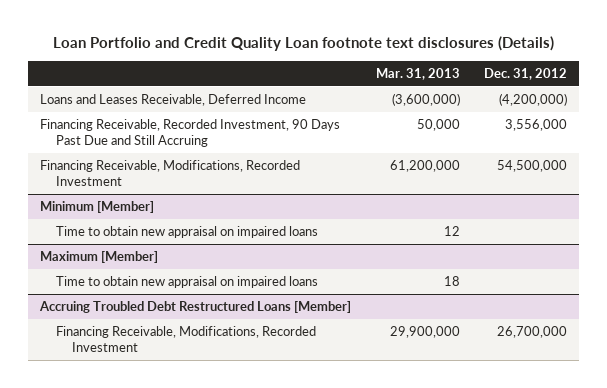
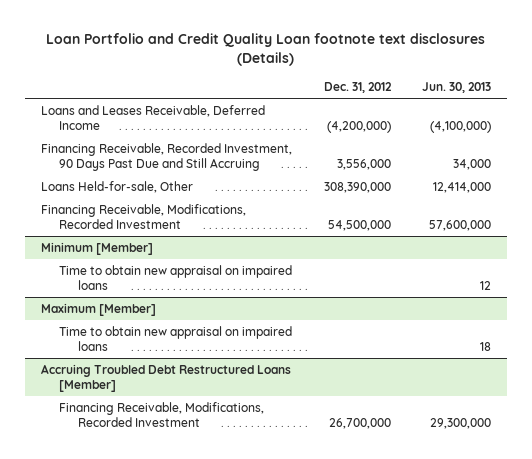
[375,67,460,80] Mar. 31, 2013 -> none
none -> [422,81,492,93] Jun. 30, 2013
none -> [41,181,194,194] Loans Held-for-sale, Other

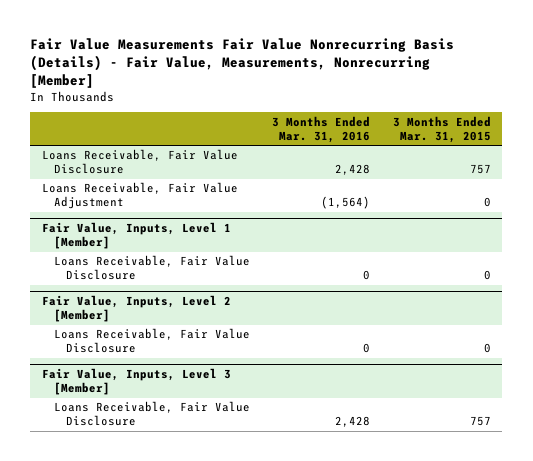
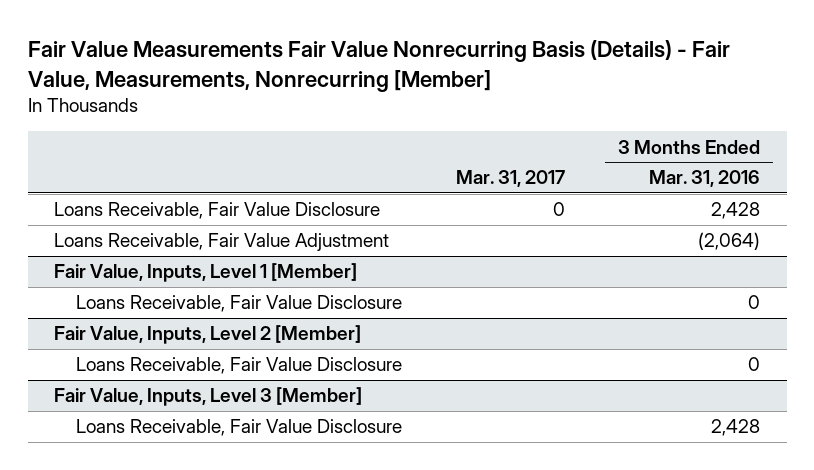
[393,115,492,143] 3 Months Ended Mar. 31, 2015 -> none
none -> [455,170,565,188] Mar. 31, 2017
[321,196,371,210] (1,564) -> [698,232,761,251] (2,064)

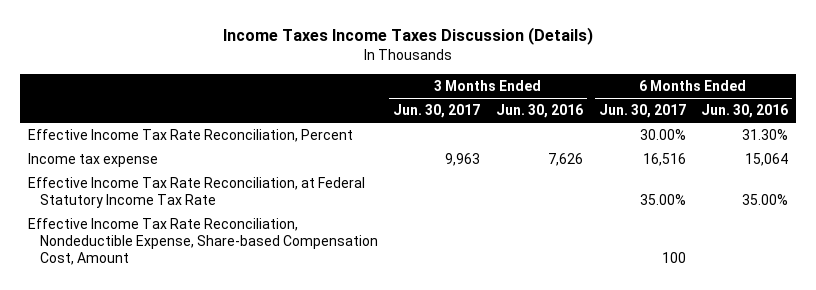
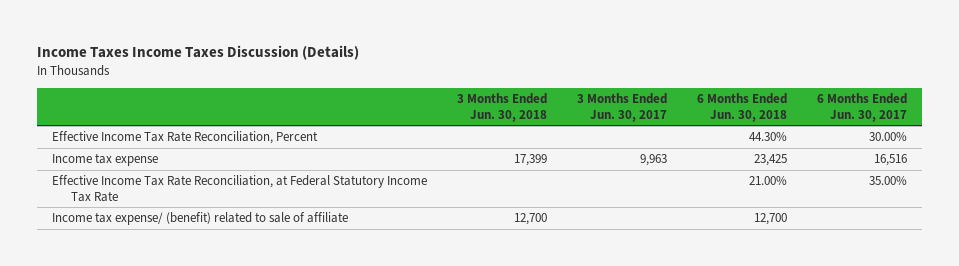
[495,104,583,119] Jun. 30, 2016 -> none
[701,104,789,119] Jun. 30, 2016 -> none
none -> [456,93,547,122] 3 Months Ended Jun. 30, 2018
none -> [697,93,788,122] 6 Months Ended Jun. 30, 2018
[27,217,378,265] Effective Income Tax Rate Reconciliation, Nondeductible Expense, Share-based Compensation Cost, Amount -> none
none -> [51,212,348,226] Income tax expense/ (benefit) related to sale of affiliate

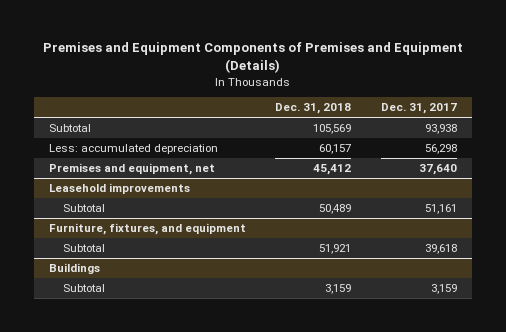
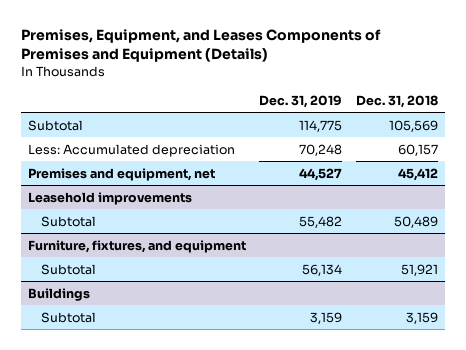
[42,42,463,74] Premises and Equipment Components of Premises and Equipment (Details) -> [20,29,381,63] Premises, Equipment, and Leases Components of Premises and Equipment (Details)
[380,103,457,115] Dec. 31, 2017 -> none
none -> [259,94,343,108] Dec. 31, 2019
[49,144,219,155] Less: accumulated depreciation -> [27,143,235,157] Less: Accumulated depreciation

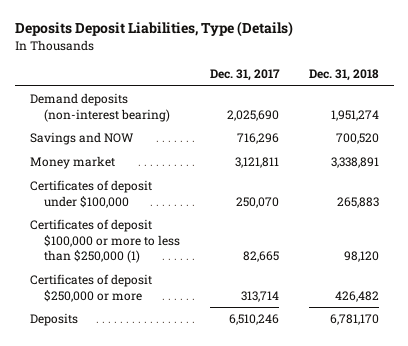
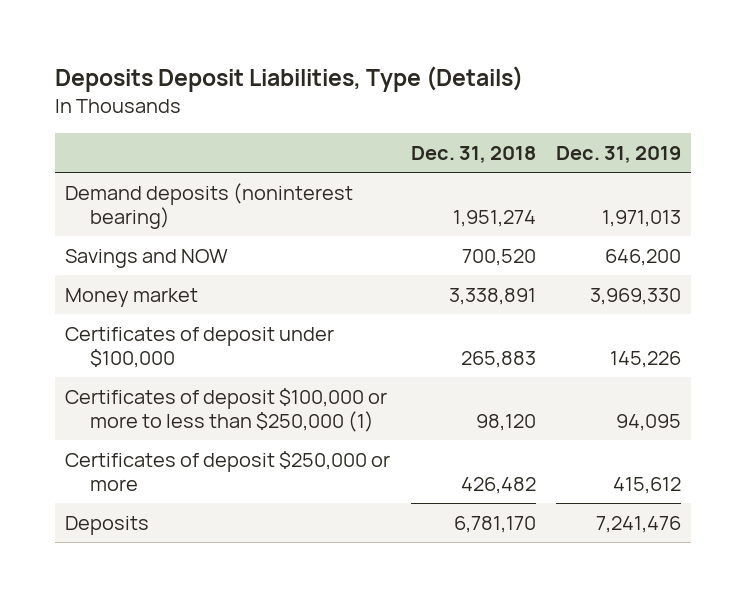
[210,69,281,82] Dec. 31, 2017 -> none
none -> [555,146,681,164] Dec. 31, 2019
[29,93,171,122] Demand deposits (non-interest bearing) -> [65,182,354,230] Demand deposits (noninterest bearing)

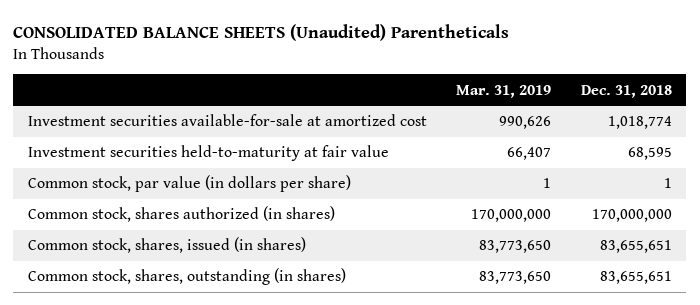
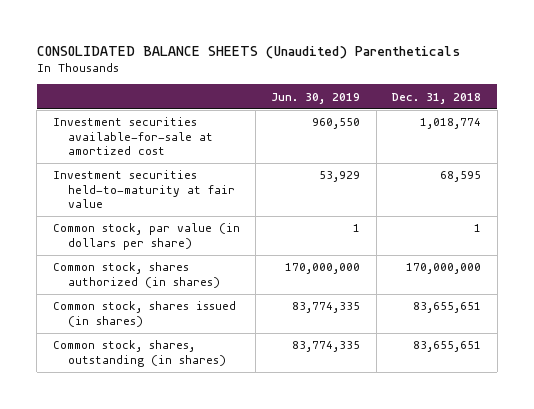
[456,84,552,98] Mar. 31, 2019 -> none
none -> [271,92,361,104] Jun. 30, 2019
[27,237,306,254] Common stock, shares, issued (in shares) -> [52,301,236,327] Common stock, shares issued (in shares)

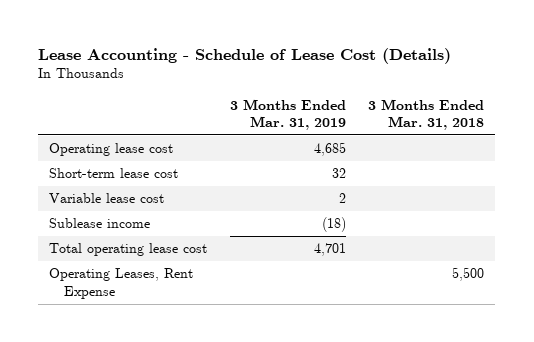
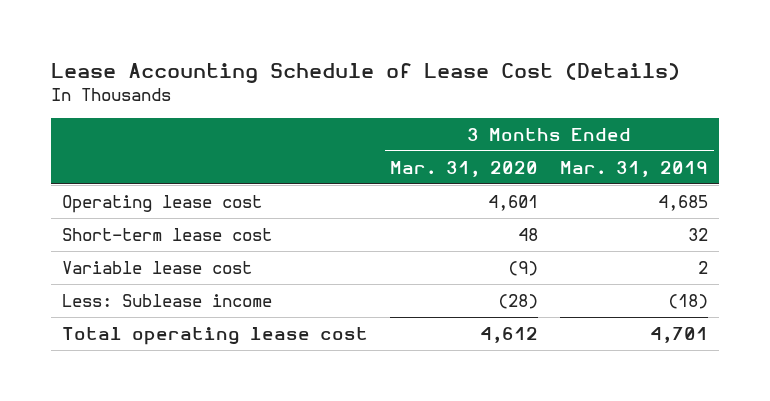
[38,47,452,64] Lease Accounting - Schedule of Lease Cost (Details) -> [51,62,681,83] Lease Accounting Schedule of Lease Cost (Details)
[368,98,485,131] 3 Months Ended Mar. 31, 2018 -> none
none -> [390,160,539,177] Mar. 31, 2020
[49,218,151,229] Sublease income -> [62,293,273,307] Less: Sublease income
[49,268,194,299] Operating Leases, Rent Expense -> none

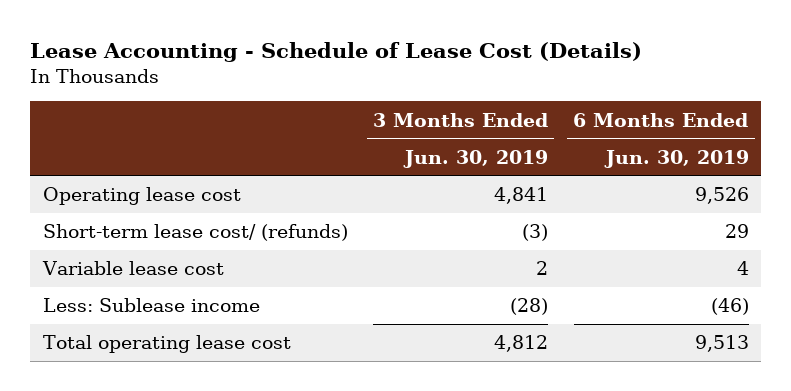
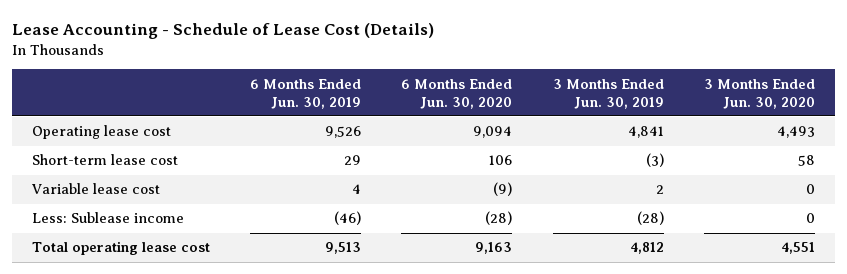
none -> [401,78,513,109] 6 Months Ended Jun. 30, 2020
none -> [703,78,815,109] 3 Months Ended Jun. 30, 2020
[42,224,348,242] Short-term lease cost/ (refunds) -> [32,154,179,166] Short-term lease cost

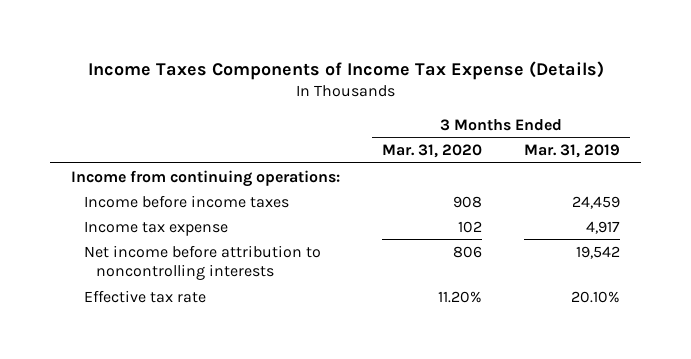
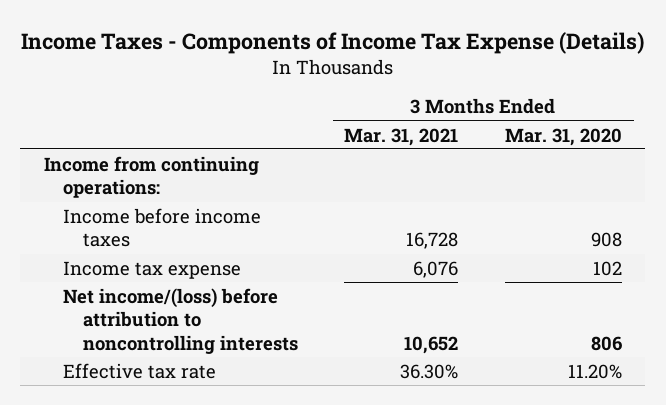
[87,60,604,80] Income Taxes Components of Income Tax Expense (Details) -> [20,32,644,55] Income Taxes - Components of Income Tax Expense (Details)
[524,144,621,159] Mar. 31, 2019 -> none
none -> [344,127,459,146] Mar. 31, 2021
[83,244,321,281] Net income before attribution to noncontrolling interests -> [63,287,298,354] Net income/(loss) before attribution to noncontrolling interests

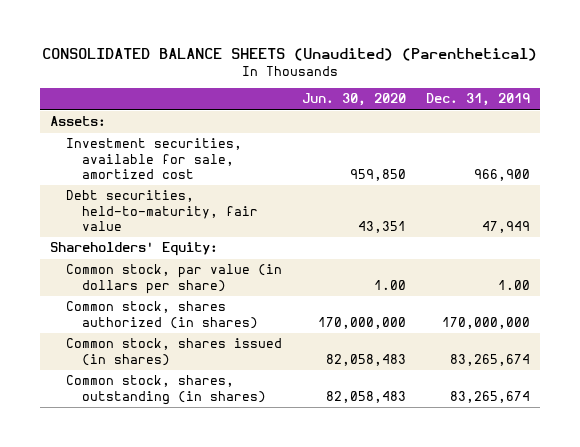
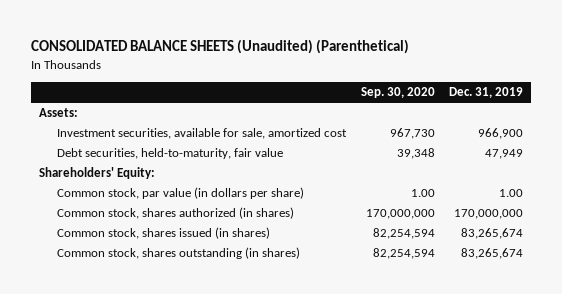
[302,93,407,107] Jun. 30, 2020 -> none
none -> [360,87,435,99] Sep. 30, 2020
[65,375,266,405] Common stock, shares, outstanding (in shares) -> [57,247,301,260] Common stock, shares outstanding (in shares)

